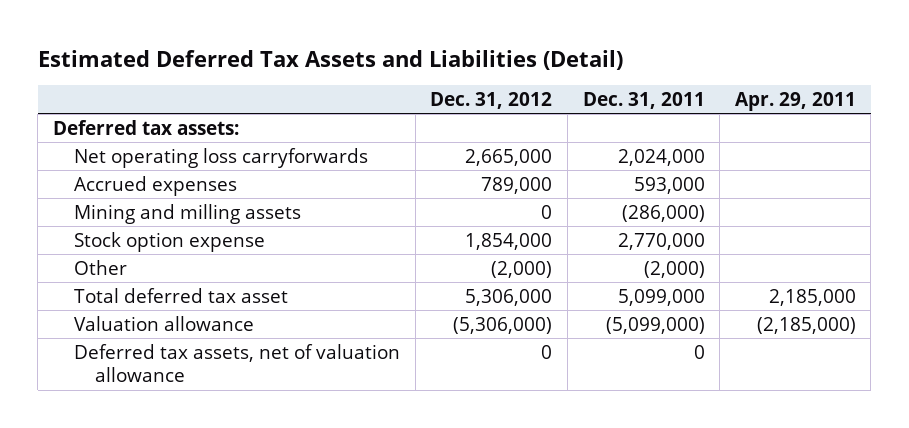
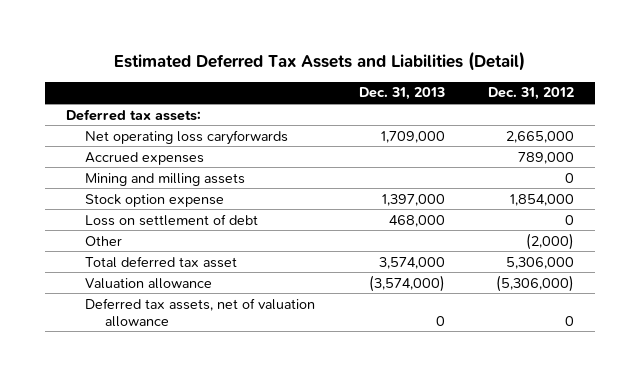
[582,91,705,109] Dec. 31, 2011 -> none
[734,91,856,111] Apr. 29, 2011 -> none
none -> [358,87,445,101] Dec. 31, 2013
[73,147,368,168] Net operating loss carryforwards -> [85,129,289,145] Net operating loss caryforwards
none -> [85,213,259,226] Loss on settlement of debt

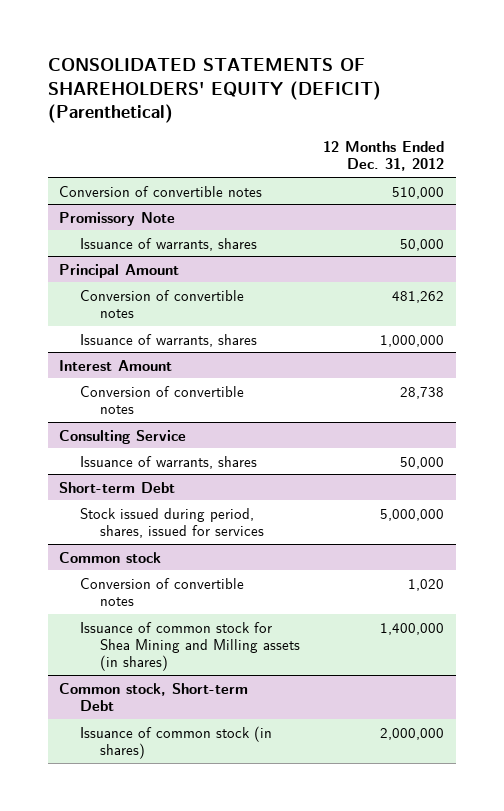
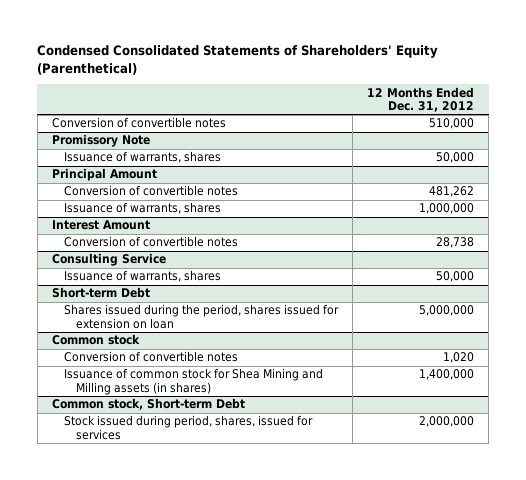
[47,58,381,124] CONSOLIDATED STATEMENTS OF SHAREHOLDERS' EQUITY (DEFICIT) (Parenthetical) -> [37,45,439,75] Condensed Consolidated Statements of Shareholders' Equity (Parenthetical)
[79,507,265,538] Stock issued during period, shares, issued for services -> none
none -> [63,304,339,329] Shares issued during the period, shares issued for extension on loan
[79,725,272,759] Issuance of common stock (in shares) -> none
none -> [63,415,313,440] Stock issued during period, shares, issued for services

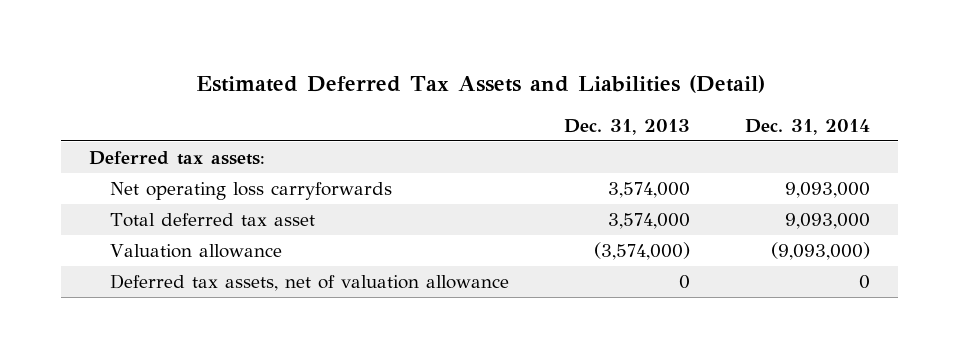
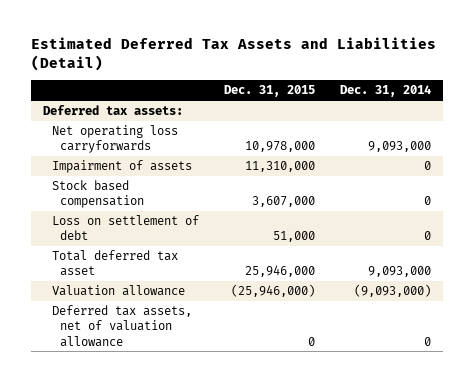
[563,118,690,135] Dec. 31, 2013 -> none
none -> [223,85,315,98] Dec. 31, 2015
none -> [51,160,192,174] Impairment of assets
none -> [51,180,145,209] Stock based compensation
none -> [51,215,199,241] Loss on settlement of debt

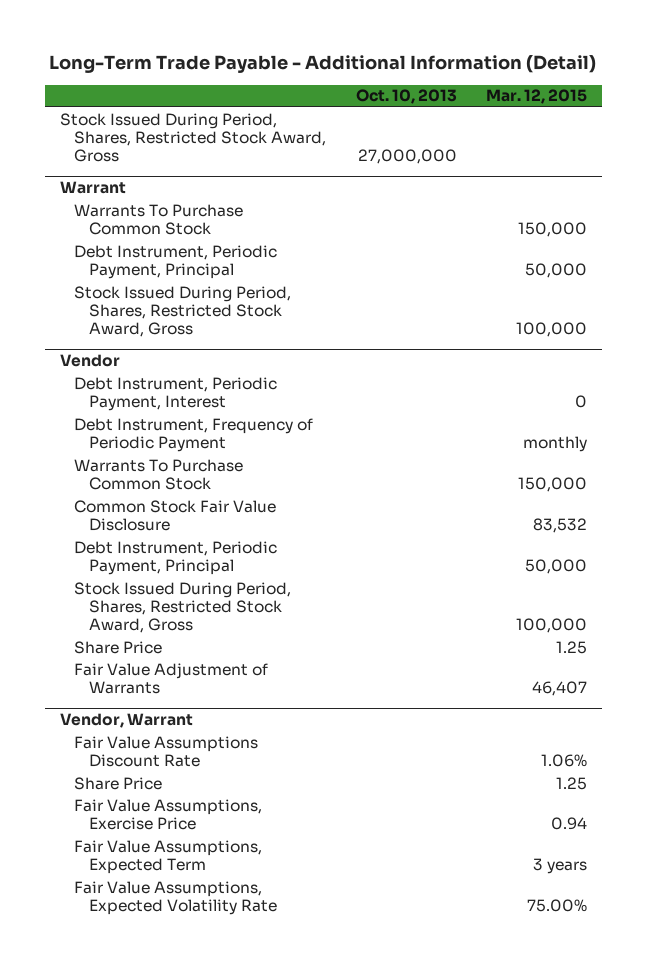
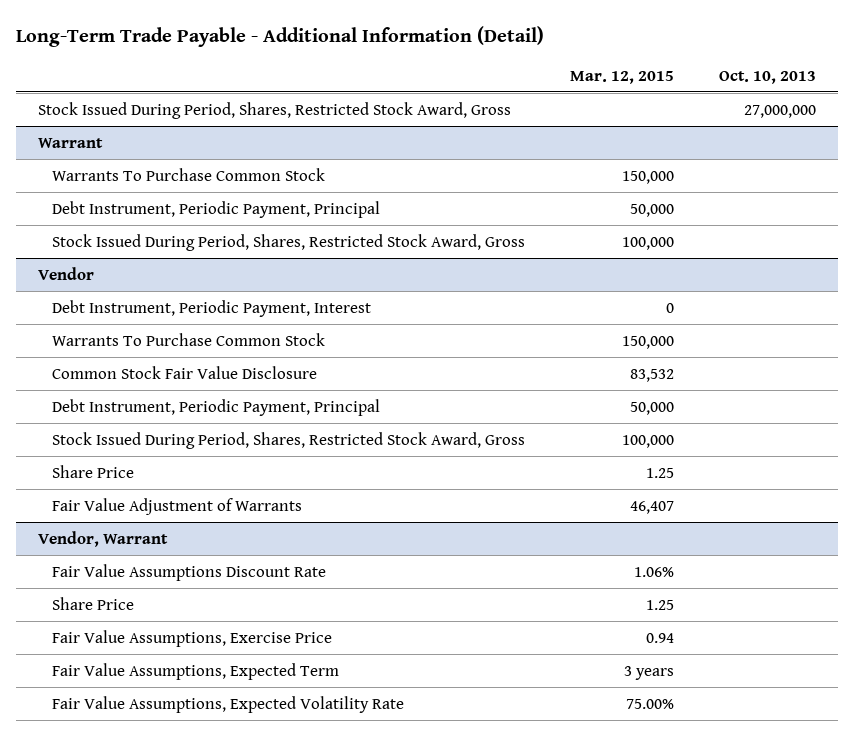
[74,417,314,453] Debt Instrument, Frequency of Periodic Payment -> none

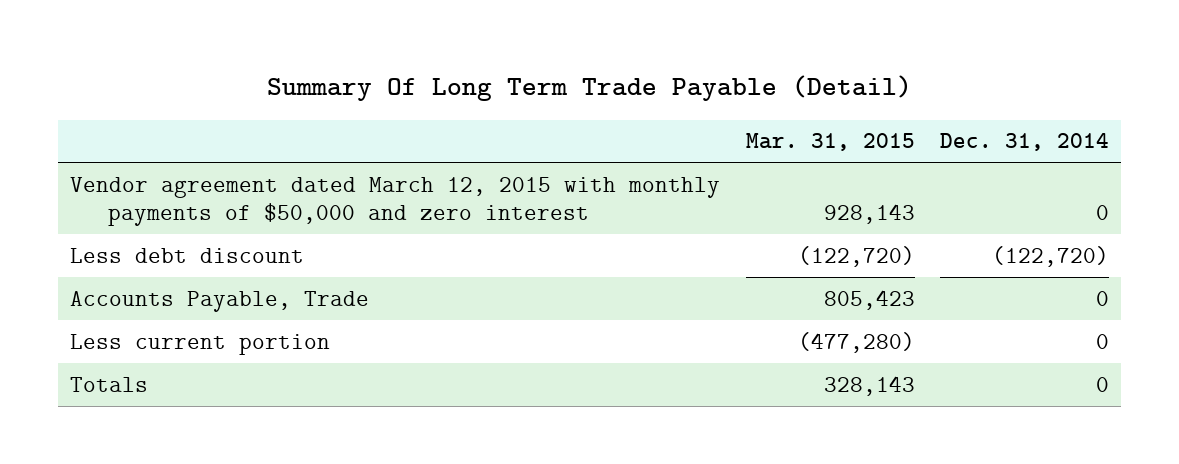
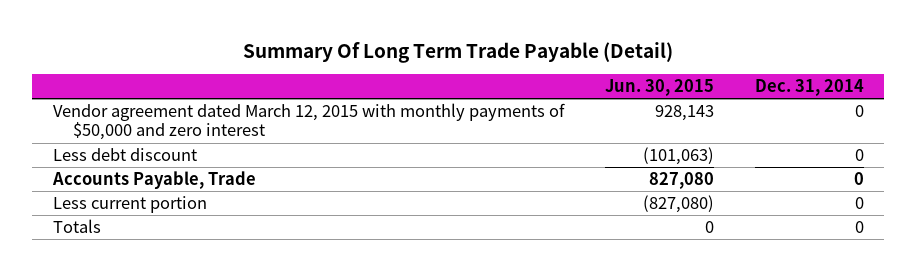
[745,133,915,152] Mar. 31, 2015 -> none
none -> [604,79,714,97] Jun. 30, 2015
[991,245,1109,267] (122,720) -> [854,149,864,162] 0

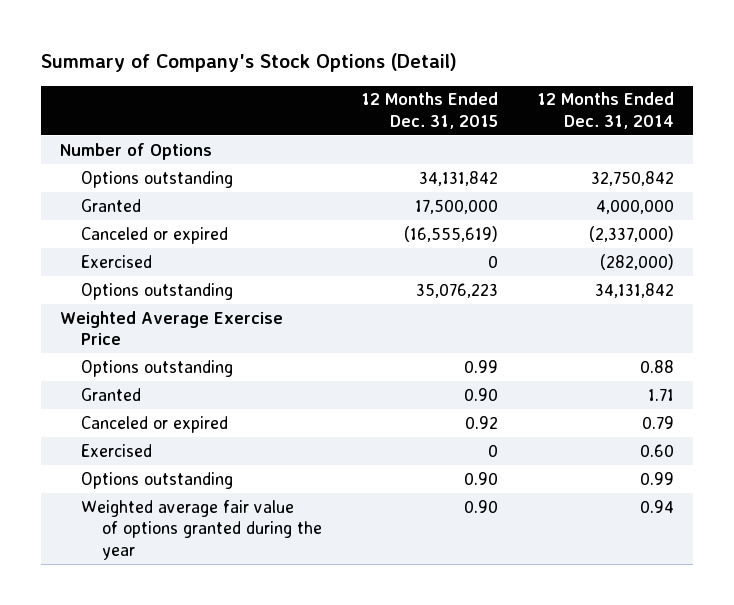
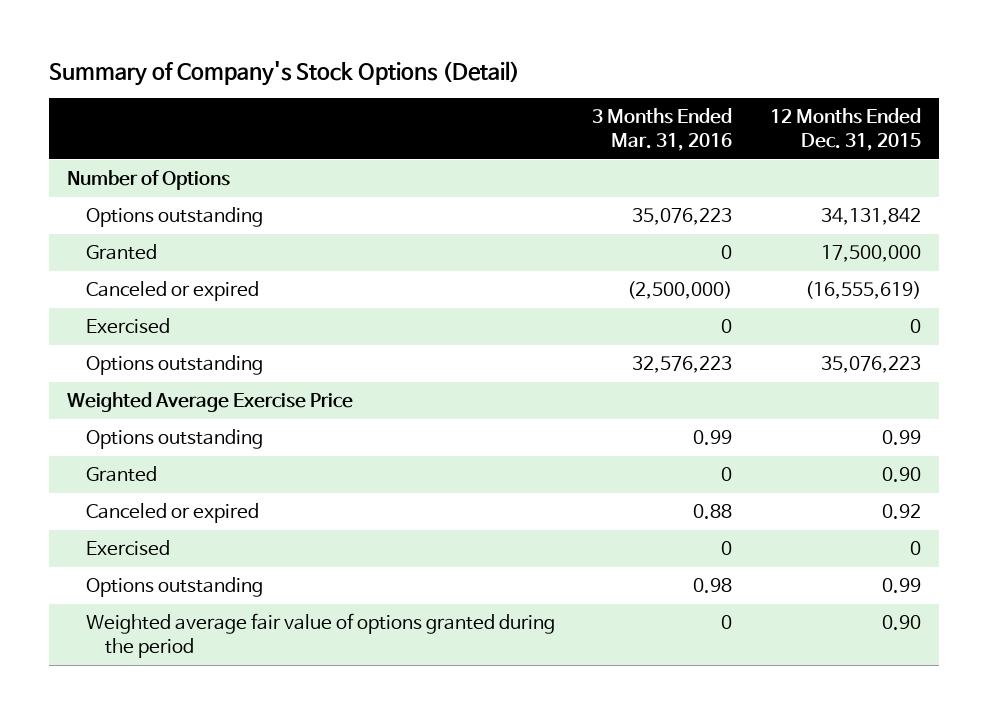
[536,92,674,130] 12 Months Ended Dec. 31, 2014 -> none
none -> [592,108,733,151] 3 Months Ended Mar. 31, 2016
[463,471,498,485] 0.90 -> [881,578,921,594] 0.99
[81,499,323,561] Weighted average fair value of options granted during the year -> [86,613,556,659] Weighted average fair value of options granted during the period

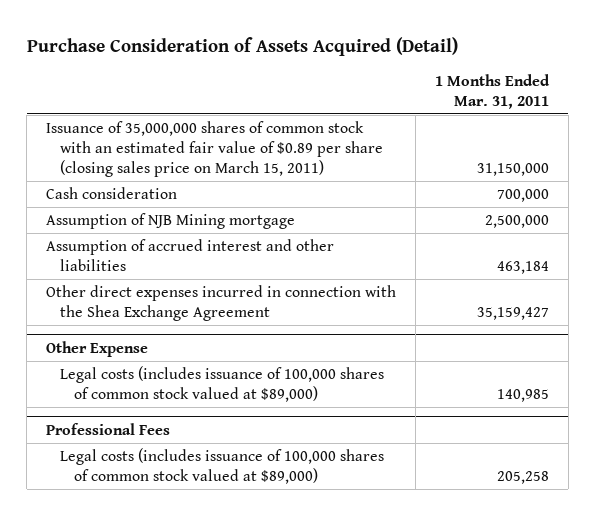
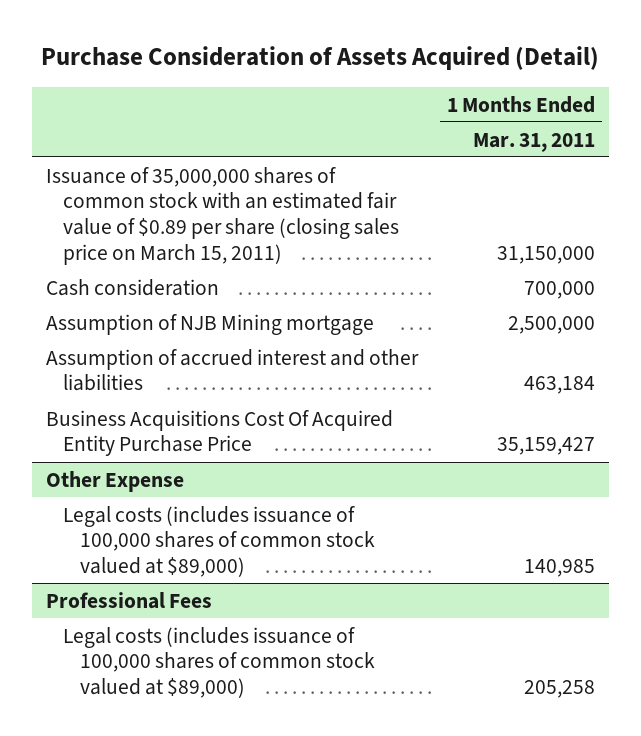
[45,285,396,322] Other direct expenses incurred in connection with the Shea Exchange Agreement -> [46,409,394,457] Business Acquisitions Cost Of Acquired Entity Purchase Price

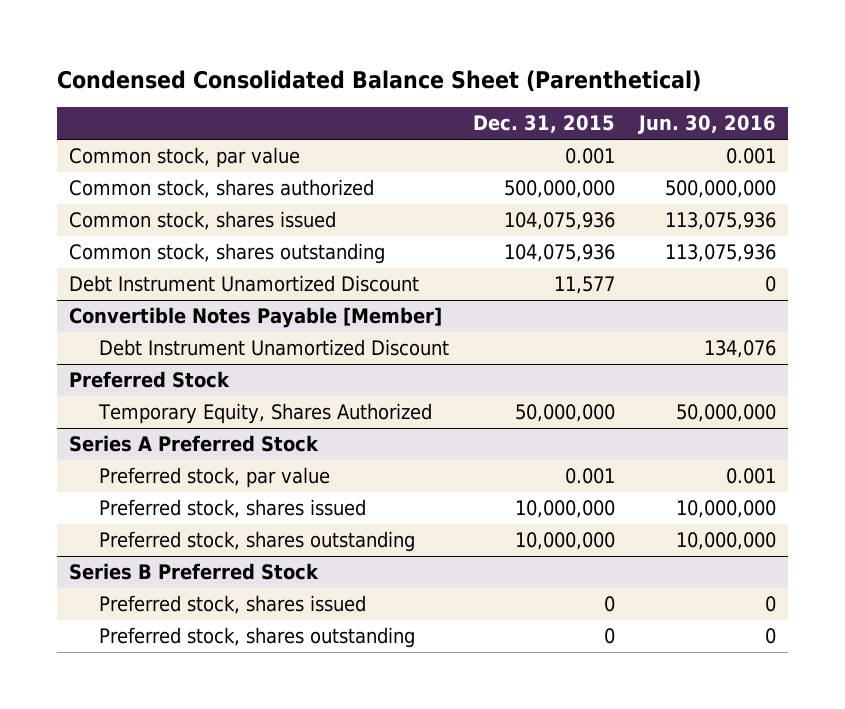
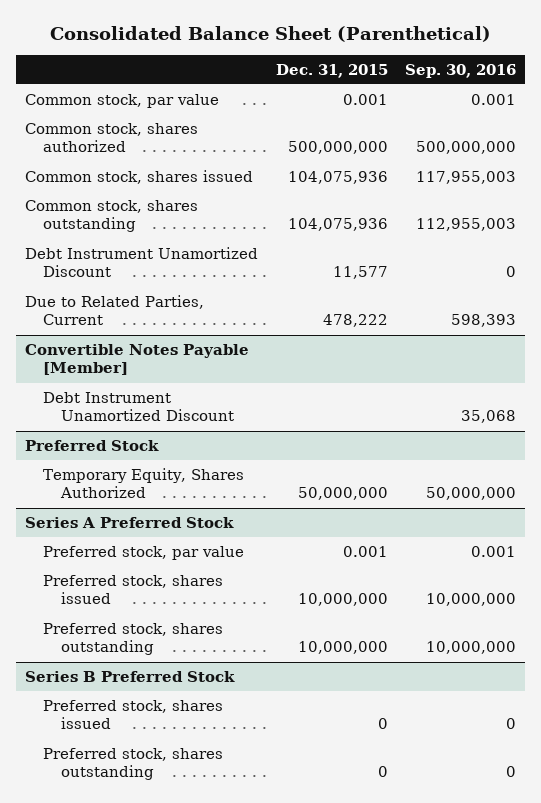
[57,69,702,92] Condensed Consolidated Balance Sheet (Parenthetical) -> [49,25,491,42] Consolidated Balance Sheet (Parenthetical)
[637,115,776,135] Jun. 30, 2016 -> none
none -> [405,63,517,78] Sep. 30, 2016
none -> [24,295,204,326] Due to Related Parties, Current

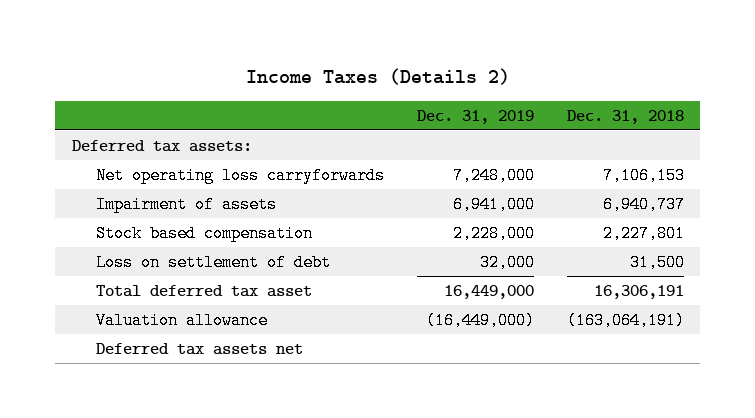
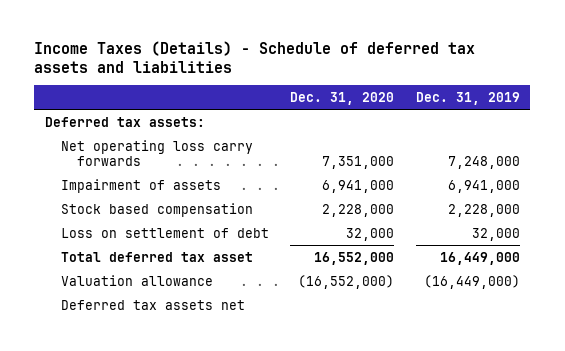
[245,67,510,85] Income Taxes (Details 2) -> [34,40,476,73] Income Taxes (Details) - Schedule of deferred tax assets and liabilities
[566,109,684,124] Dec. 31, 2018 -> none
none -> [290,91,395,105] Dec. 31, 2020
[95,166,385,184] Net operating loss carryforwards -> [61,139,254,166] Net operating loss carry forwards

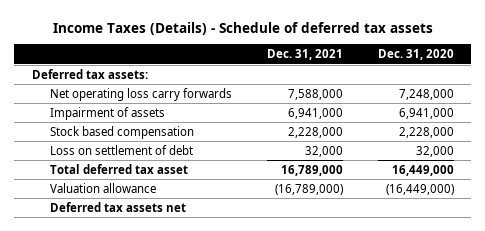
[34,40,476,73] Income Taxes (Details) - Schedule of deferred tax assets and liabilities -> [52,21,433,35] Income Taxes (Details) - Schedule of deferred tax assets
[415,91,520,105] Dec. 31, 2019 -> none
none -> [266,49,343,61] Dec. 31, 2021
[322,155,395,169] 7,351,000 -> [398,88,454,100] 7,248,000
[314,251,395,265] 16,552,000 -> [391,164,454,176] 16,449,000
[298,274,395,289] (16,552,000) -> [385,183,454,195] (16,449,000)

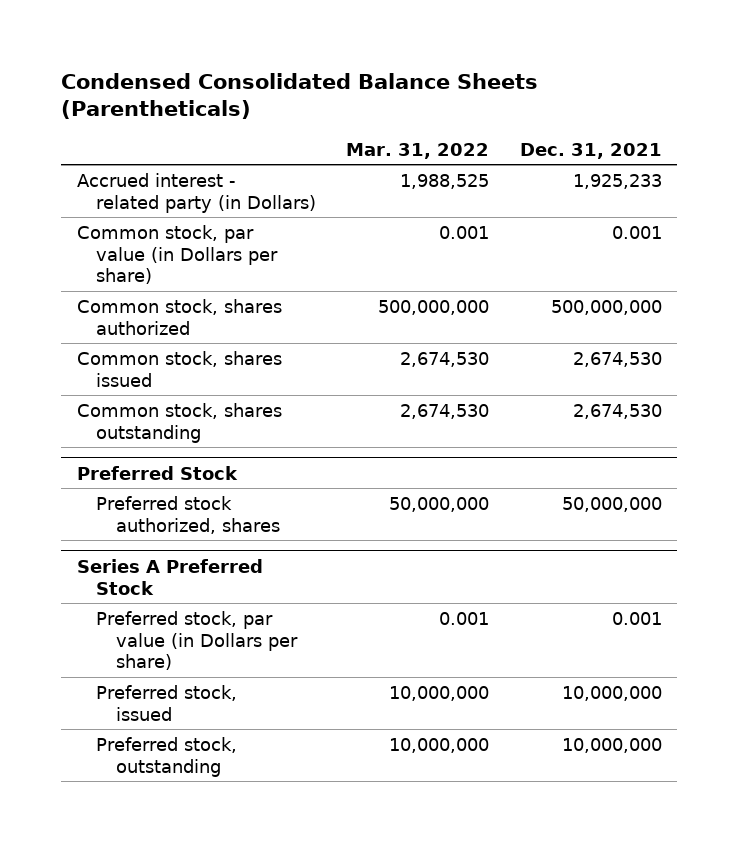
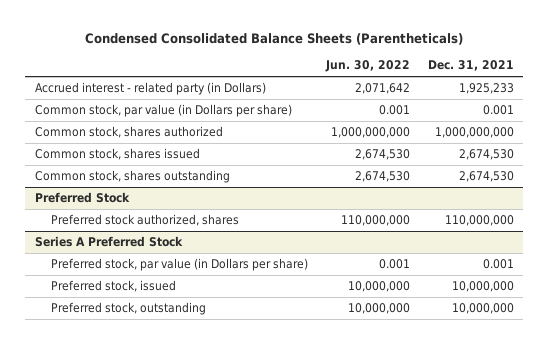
[346,142,490,159] Mar. 31, 2022 -> none
none -> [324,60,410,73] Jun. 30, 2022
[550,299,662,315] 500,000,000 -> [435,127,515,139] 1,000,000,000
[561,496,662,512] 50,000,000 -> [445,215,515,227] 110,000,000

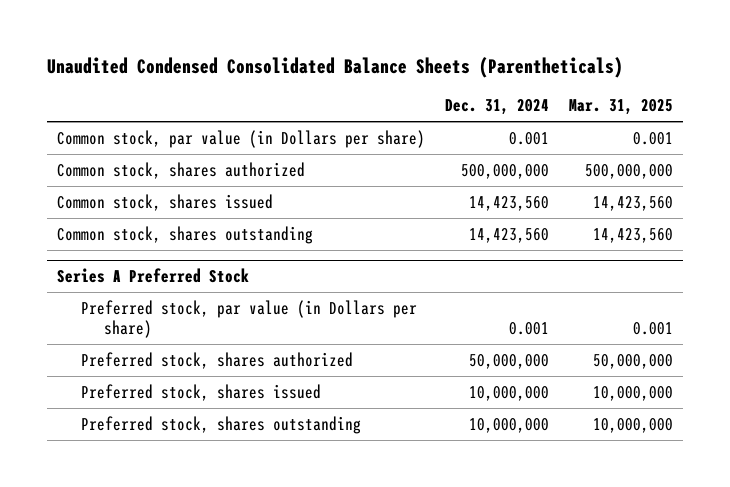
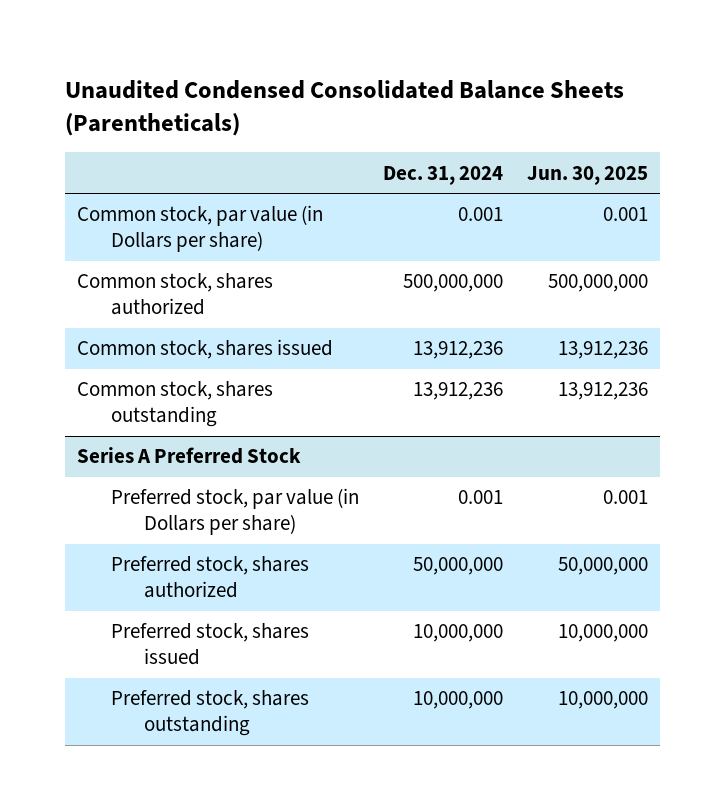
[568,99,673,116] Mar. 31, 2025 -> none
none -> [526,165,648,185] Jun. 30, 2025
[468,195,549,211] 14,423,560 -> [412,341,503,360] 13,912,236
[468,227,549,243] 14,423,560 -> [412,382,503,401] 13,912,236

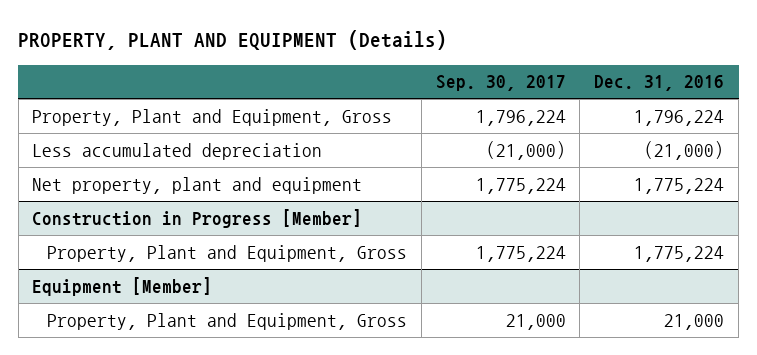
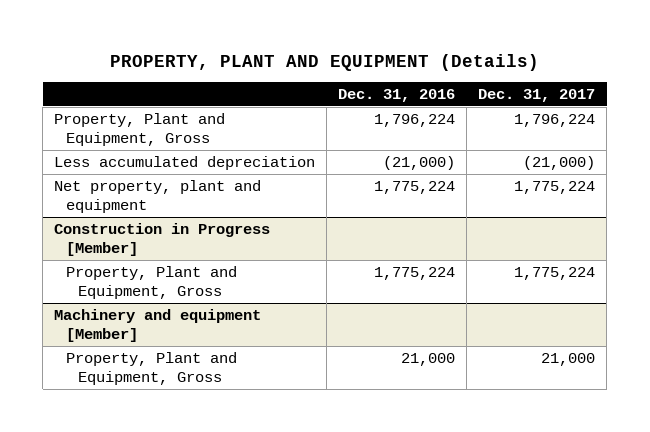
[435,75,566,92] Sep. 30, 2017 -> none
none -> [478,89,596,103] Dec. 31, 2017
[32,276,213,296] Equipment [Member] -> [54,308,262,343] Machinery and equipment [Member]

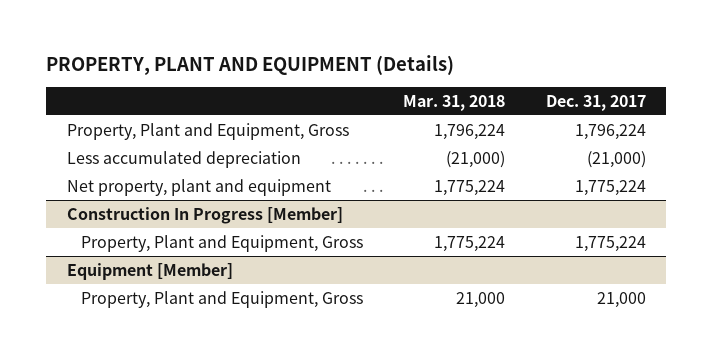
[338,89,456,103] Dec. 31, 2016 -> none
none -> [403,94,506,111] Mar. 31, 2018
[54,222,271,257] Construction in Progress [Member] -> [66,206,343,224] Construction In Progress [Member]
[54,308,262,343] Machinery and equipment [Member] -> [66,262,233,280] Equipment [Member]

